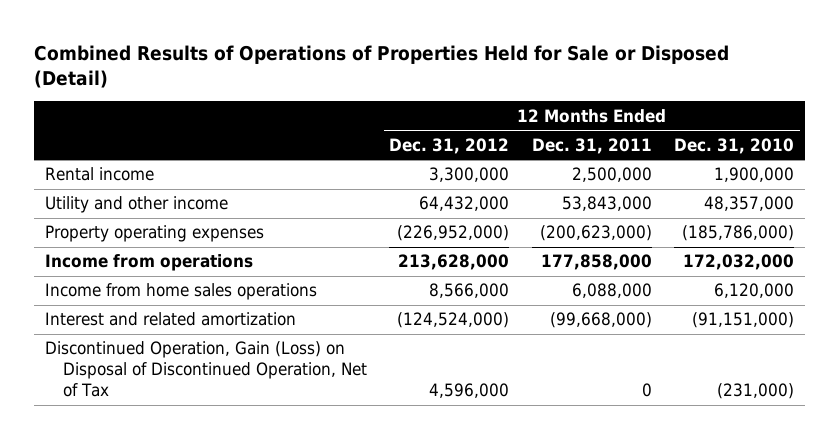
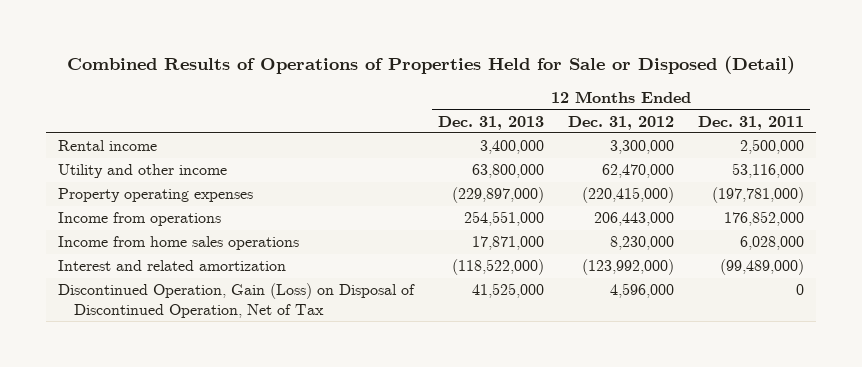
[673,137,794,154] Dec. 31, 2010 -> none
none -> [437,115,544,130] Dec. 31, 2013
[419,196,510,212] 64,432,000 -> [601,164,674,179] 62,470,000
[561,196,652,212] 53,843,000 -> [732,163,805,179] 53,116,000
[397,225,510,242] (226,952,000) -> [581,187,674,204] (220,415,000)
[539,225,652,242] (200,623,000) -> [712,187,805,204] (197,781,000)
[398,254,510,271] 213,628,000 -> [593,212,674,227] 206,443,000
[540,254,652,271] 177,858,000 -> [724,211,805,227] 176,852,000
[429,283,510,299] 8,566,000 -> [609,236,674,251] 8,230,000
[571,283,652,299] 6,088,000 -> [740,236,805,251] 6,028,000
[397,312,510,329] (124,524,000) -> [581,259,674,276] (123,992,000)
[549,312,652,329] (99,668,000) -> [720,259,805,276] (99,489,000)

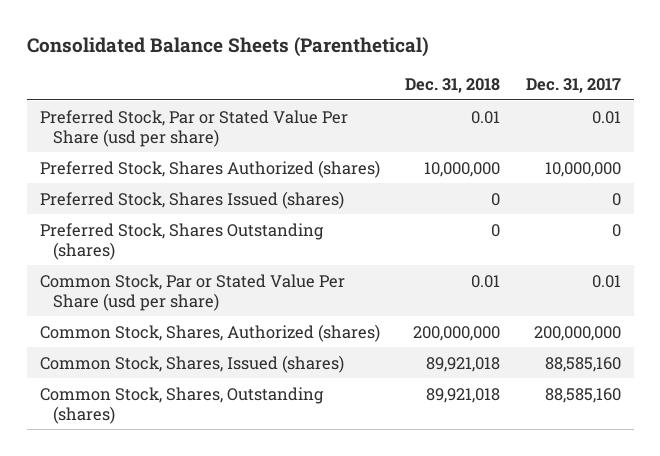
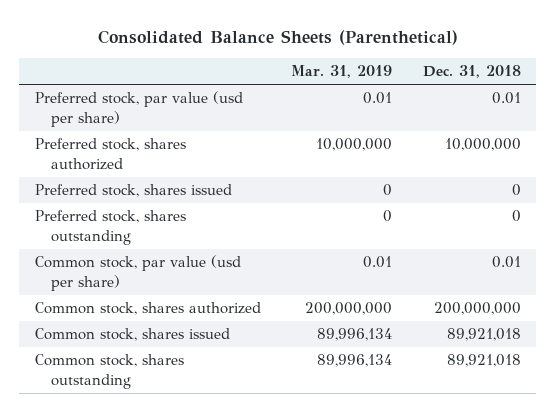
[525,78,621,94] Dec. 31, 2017 -> none
none -> [291,65,393,79] Mar. 31, 2019
[39,109,348,147] Preferred Stock, Par or Stated Value Per Share (usd per share) -> [34,91,243,127] Preferred stock, par value (usd per share)
[39,159,380,178] Preferred Stock, Shares Authorized (shares) -> [34,138,186,170] Preferred stock, shares authorized
[39,190,344,209] Preferred Stock, Shares Issued (shares) -> [34,184,232,198] Preferred stock, shares issued
[39,222,324,260] Preferred Stock, Shares Outstanding (shares) -> [34,210,186,245] Preferred stock, shares outstanding
[39,273,345,311] Common Stock, Par or Stated Value Per Share (usd per share) -> [34,255,241,291] Common stock, par value (usd per share)
[39,323,380,342] Common Stock, Shares, Authorized (shares) -> [34,302,261,316] Common stock, shares authorized
[39,354,344,373] Common Stock, Shares, Issued (shares) -> [34,328,230,342] Common stock, shares issued
[39,386,324,424] Common Stock, Shares, Outstanding (shares) -> [34,354,184,389] Common stock, shares outstanding

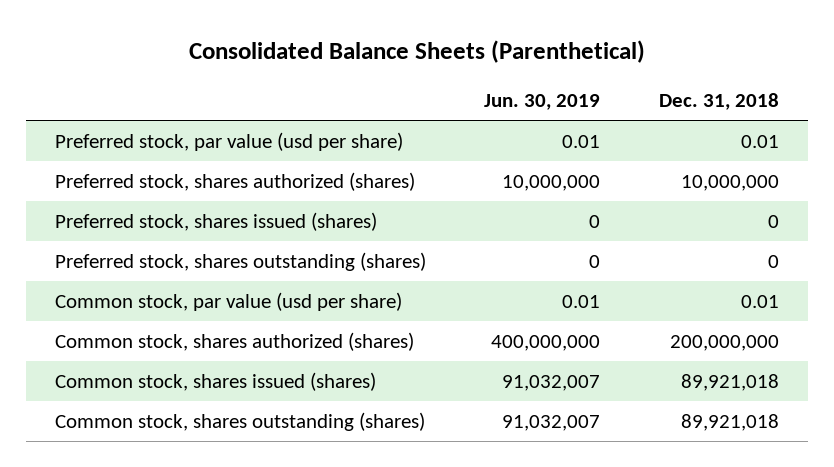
[291,65,393,79] Mar. 31, 2019 -> none
none -> [484,94,601,111] Jun. 30, 2019
[34,138,186,170] Preferred stock, shares authorized -> [55,171,416,191] Preferred stock, shares authorized (shares)
[34,184,232,198] Preferred stock, shares issued -> [55,211,378,231] Preferred stock, shares issued (shares)
[34,210,186,245] Preferred stock, shares outstanding -> [55,251,427,271] Preferred stock, shares outstanding (shares)
[34,302,261,316] Common stock, shares authorized -> [55,331,415,351] Common stock, shares authorized (shares)
[34,328,230,342] Common stock, shares issued -> [55,371,377,391] Common stock, shares issued (shares)
[34,354,184,389] Common stock, shares outstanding -> [55,411,426,431] Common stock, shares outstanding (shares)

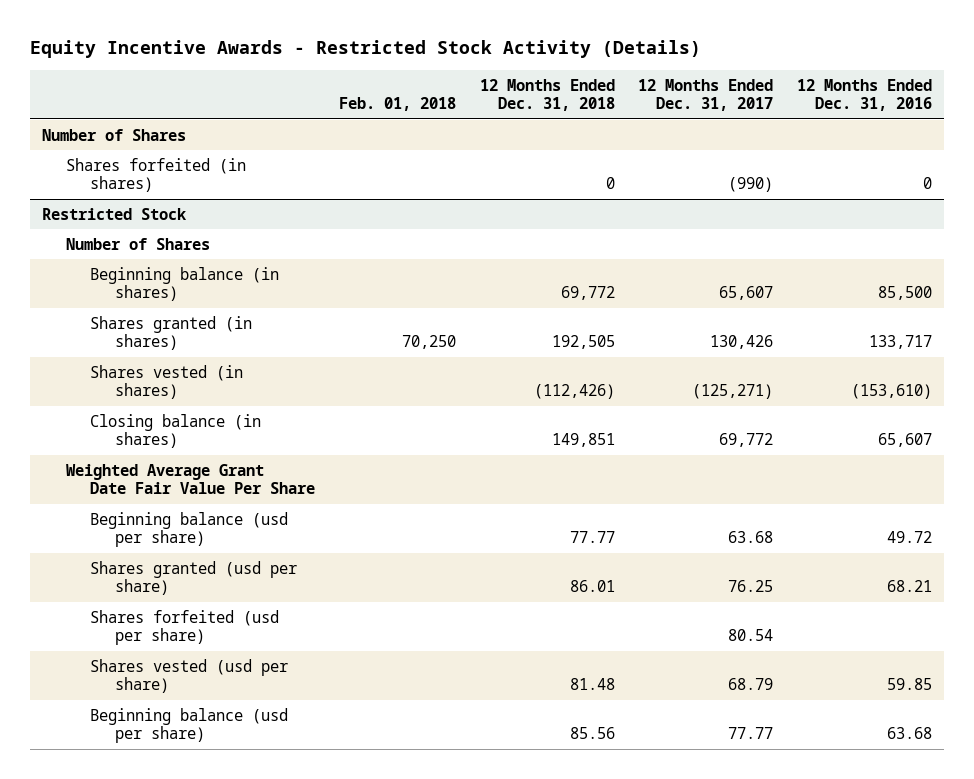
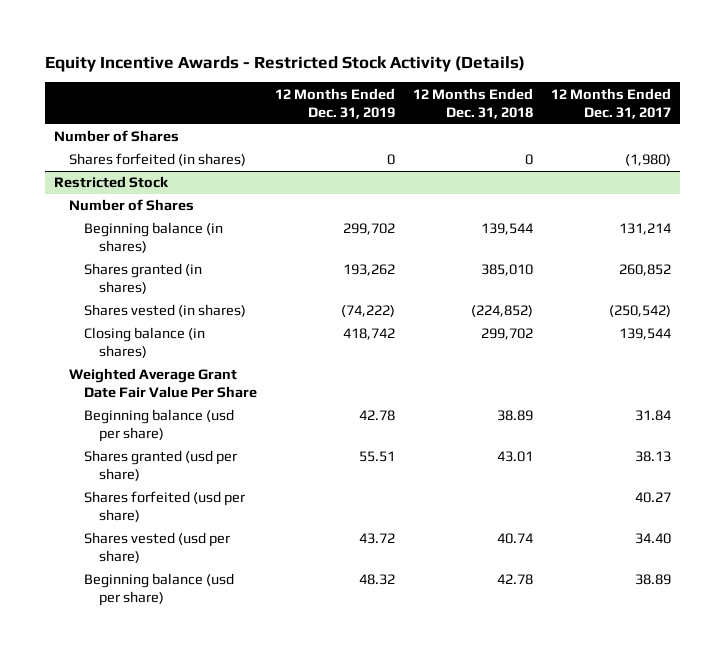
[339,97,457,112] Feb. 01, 2018 -> none
[796,78,932,112] 12 Months Ended Dec. 31, 2016 -> none
none -> [275,87,396,119] 12 Months Ended Dec. 31, 2019
[728,177,774,193] (990) -> [624,154,671,167] (1,980)
[560,286,615,301] 69,772 -> [480,223,533,236] 139,544
[719,286,774,301] 65,607 -> [618,223,671,236] 131,214
[551,335,615,350] 192,505 -> [480,264,533,277] 385,010
[710,335,774,350] 130,426 -> [618,264,671,277] 260,852
[533,384,615,400] (112,426) -> [470,305,533,318] (224,852)
[692,384,774,400] (125,271) -> [608,305,671,318] (250,542)
[551,433,615,448] 149,851 -> [480,328,533,341] 299,702
[719,433,774,448] 69,772 -> [618,328,671,341] 139,544
[569,531,615,544] 77.77 -> [496,410,533,422] 38.89
[728,531,774,544] 63.68 -> [634,410,671,422] 31.84
[569,580,615,593] 86.01 -> [496,451,533,463] 43.01
[728,580,774,593] 76.25 -> [634,451,671,463] 38.13
[728,629,774,642] 80.54 -> [634,492,671,504] 40.27
[569,678,615,691] 81.48 -> [496,533,533,545] 40.74
[728,678,774,691] 68.79 -> [634,533,671,545] 34.40
[569,727,615,740] 85.56 -> [496,574,533,586] 42.78
[728,727,774,740] 77.77 -> [634,574,671,586] 38.89

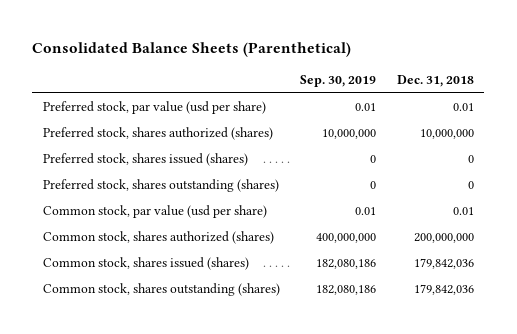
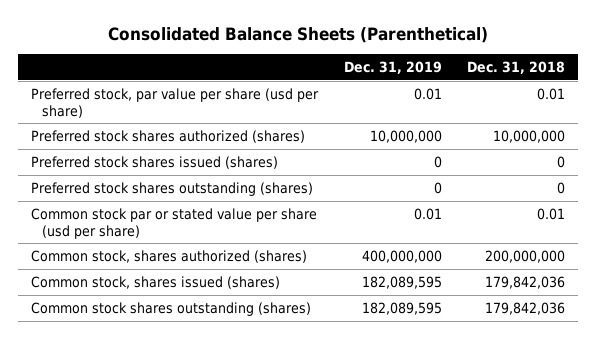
[300,75,377,88] Sep. 30, 2019 -> none
none -> [343,61,442,75] Dec. 31, 2019
[42,101,266,115] Preferred stock, par value (usd per share) -> [30,88,319,118] Preferred stock, par value per share (usd per share)
[42,127,273,141] Preferred stock, shares authorized (shares) -> [30,130,305,144] Preferred stock shares authorized (shares)
[42,153,248,167] Preferred stock, shares issued (shares) -> [30,156,278,170] Preferred stock shares issued (shares)
[42,179,279,193] Preferred stock, shares outstanding (shares) -> [30,182,313,197] Preferred stock shares outstanding (shares)
[42,205,267,219] Common stock, par value (usd per share) -> [30,208,317,239] Common stock par or stated value per share (usd per share)
[42,283,280,297] Common stock, shares outstanding (shares) -> [30,302,311,317] Common stock shares outstanding (shares)

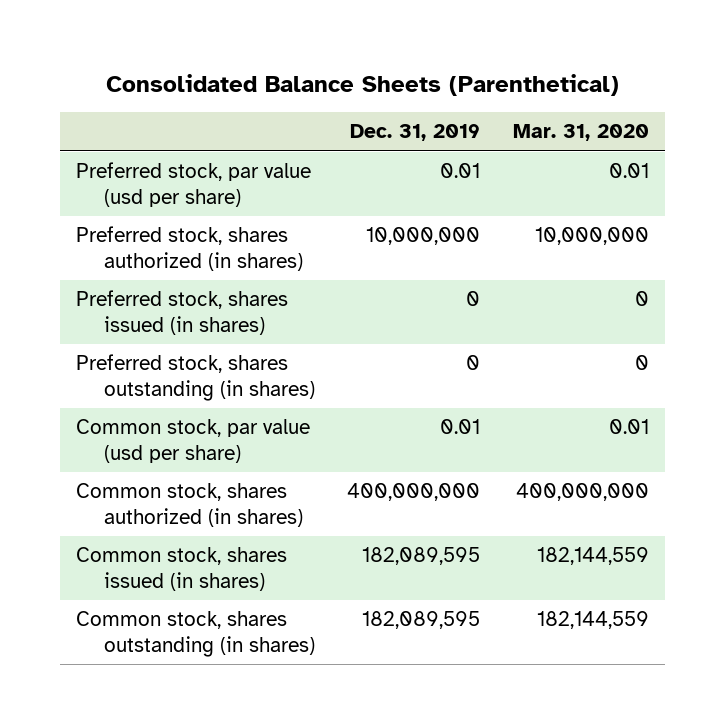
[467,61,566,75] Dec. 31, 2018 -> none
none -> [512,124,649,142] Mar. 31, 2020
[30,88,319,118] Preferred stock, par value per share (usd per share) -> [76,162,312,207] Preferred stock, par value (usd per share)
[30,130,305,144] Preferred stock shares authorized (shares) -> [76,226,304,271] Preferred stock, shares authorized (in shares)
[30,156,278,170] Preferred stock shares issued (shares) -> [76,290,289,335] Preferred stock, shares issued (in shares)
[30,182,313,197] Preferred stock shares outstanding (shares) -> [76,354,316,401] Preferred stock, shares outstanding (in shares)
[30,208,317,239] Common stock par or stated value per share (usd per share) -> [76,419,311,463] Common stock, par value (usd per share)
[30,250,307,264] Common stock, shares authorized (shares) -> [76,483,304,527] Common stock, shares authorized (in shares)
[30,276,280,290] Common stock, shares issued (shares) -> [76,547,288,591] Common stock, shares issued (in shares)
[30,302,311,317] Common stock shares outstanding (shares) -> [76,611,316,657] Common stock, shares outstanding (in shares)

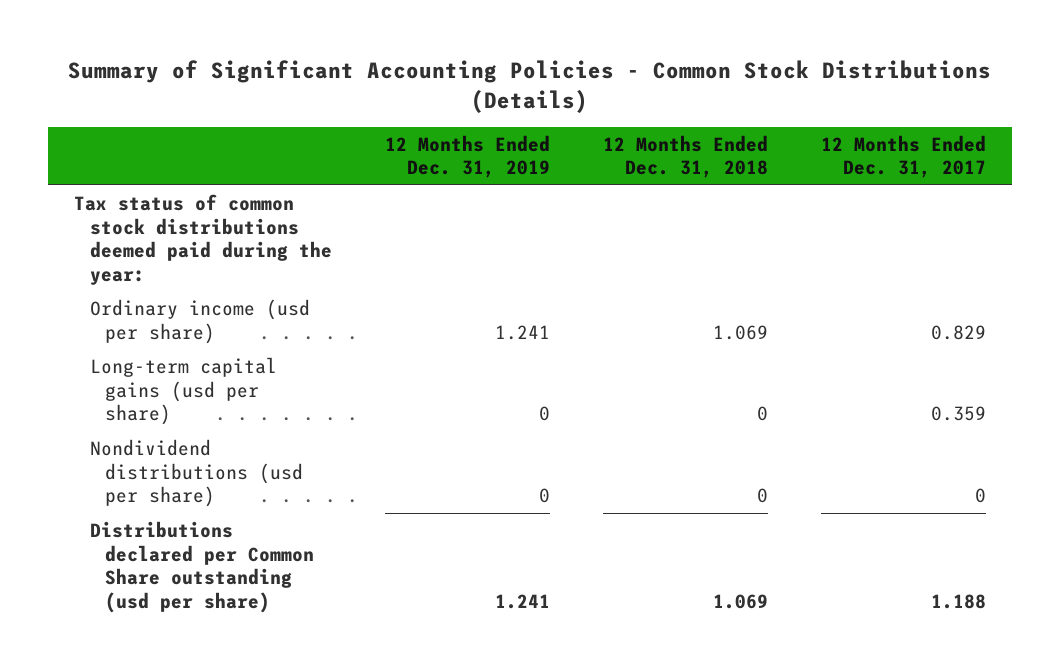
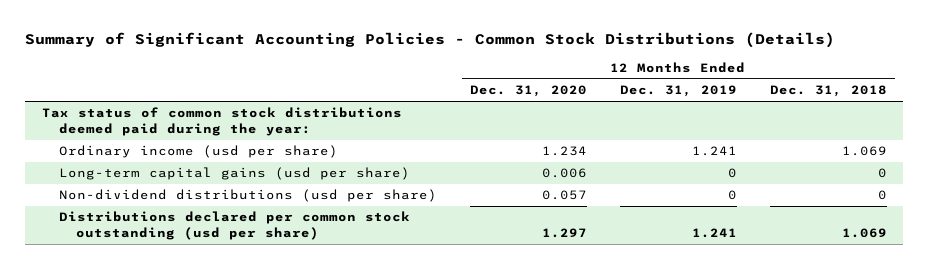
[820,134,986,179] 12 Months Ended Dec. 31, 2017 -> none
none -> [469,85,587,98] Dec. 31, 2020
[89,438,304,508] Nondividend distributions (usd per share) -> [58,189,437,203] Non-dividend distributions (usd per share)
[89,520,315,614] Distributions declared per Common Share outstanding (usd per share) -> [58,211,410,241] Distributions declared per common stock outstanding (usd per share)

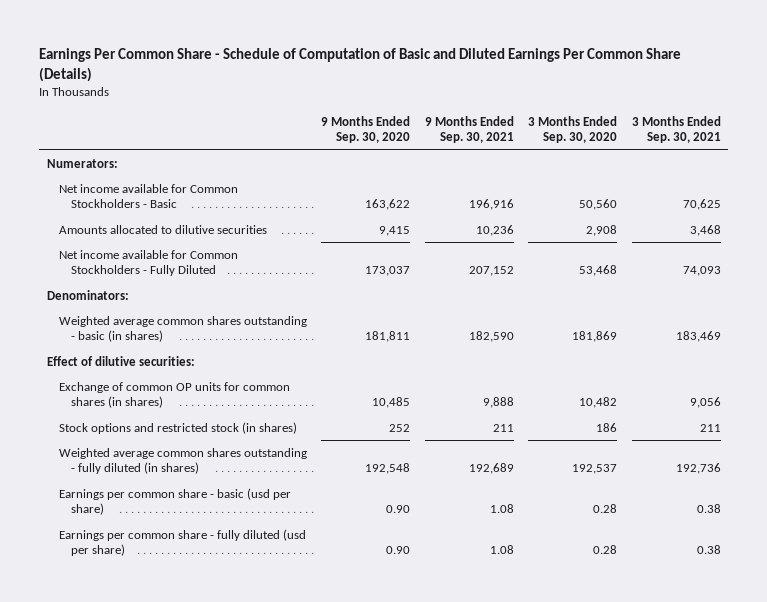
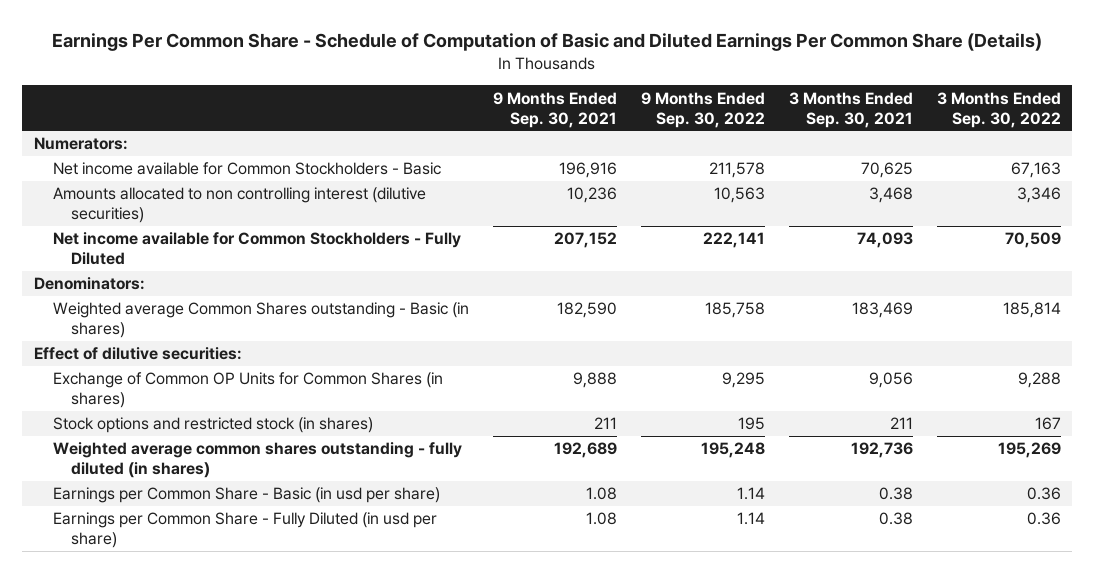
[321,115,411,144] 9 Months Ended Sep. 30, 2020 -> none
[528,115,618,144] 3 Months Ended Sep. 30, 2020 -> none
none -> [640,91,765,128] 9 Months Ended Sep. 30, 2022
none -> [936,91,1061,128] 3 Months Ended Sep. 30, 2022
[58,224,267,234] Amounts allocated to dilutive securities -> [52,187,426,224] Amounts allocated to non controlling interest (dilutive securities)
[58,315,307,343] Weighted average common shares outstanding - basic (in shares) -> [52,302,469,339] Weighted average Common Shares outstanding - Basic (in shares)
[58,381,290,409] Exchange of common OP units for common shares (in shares) -> [52,372,443,409] Exchange of Common OP Units for Common Shares (in shares)
[58,487,291,516] Earnings per common share - basic (usd per share) -> [52,487,440,504] Earnings per Common Share - Basic (in usd per share)
[58,528,306,557] Earnings per common share - fully diluted (usd per share) -> [52,512,437,549] Earnings per Common Share - Fully Diluted (in usd per share)

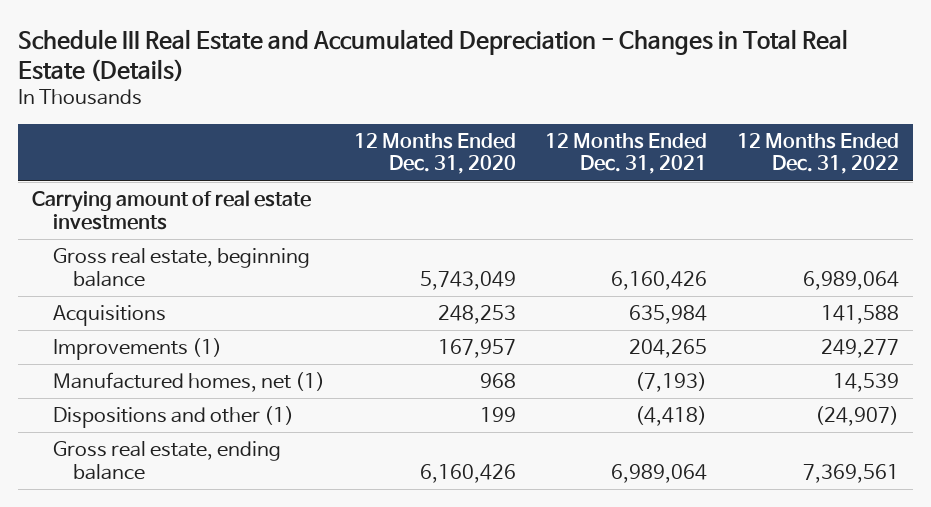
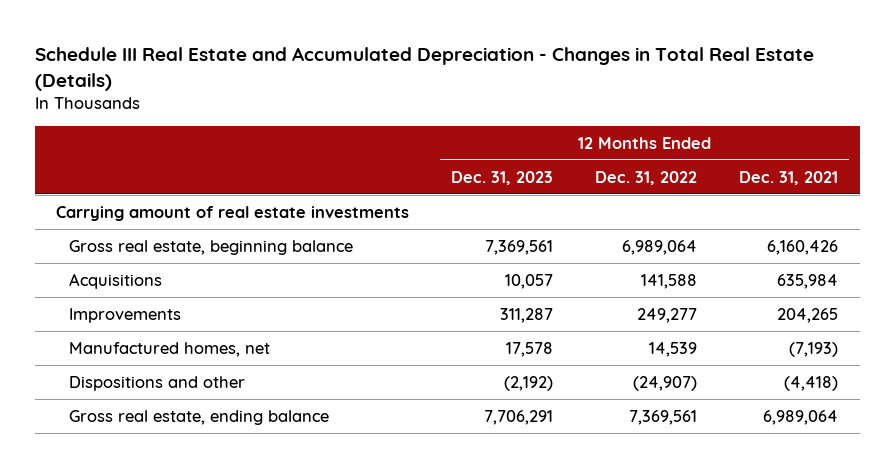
[354,132,517,175] 12 Months Ended Dec. 31, 2020 -> none
none -> [451,170,554,185] Dec. 31, 2023
[52,338,222,361] Improvements (1) -> [68,307,181,323] Improvements
[52,372,325,393] Manufactured homes, net (1) -> [68,341,270,357] Manufactured homes, net
[52,406,294,429] Dispositions and other (1) -> [68,375,245,391] Dispositions and other

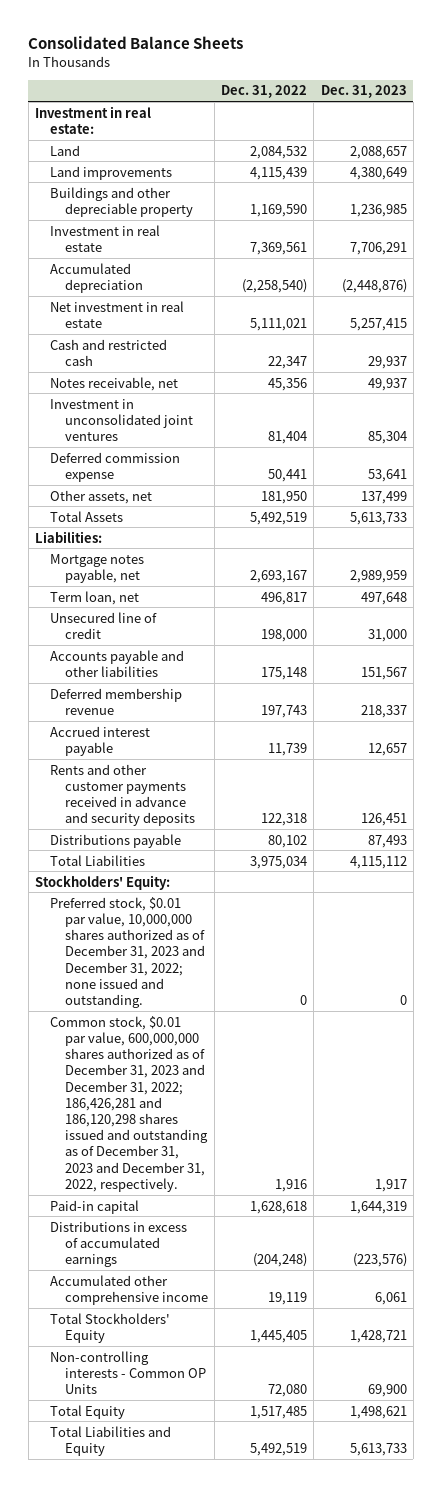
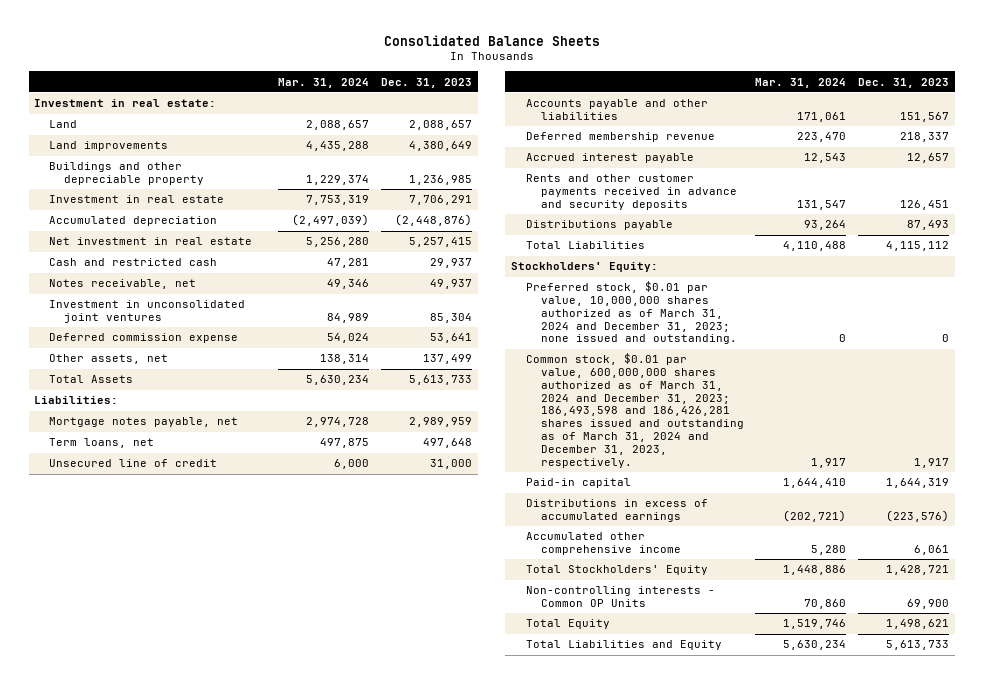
[221,85,308,99] Dec. 31, 2022 -> none
none -> [278,77,370,88] Mar. 31, 2024
[50,590,140,605] Term loan, net -> [49,438,155,449] Term loans, net
[50,896,206,1008] Preferred stock, $0.01 par value, 10,000,000 shares authorized as of December 31, 2023 and December 31, 2022; none issued and outstanding. -> [525,281,737,345] Preferred stock, $0.01 par value, 10,000,000 shares authorized as of March 31, 2024 and December 31, 2023; none issued and outstanding.
[50,1015,209,1192] Common stock, $0.01 par value, 600,000,000 shares authorized as of December 31, 2023 and December 31, 2022; 186,426,281 and 186,120,298 shares issued and outstanding as of December 31, 2023 and December 31, 2022, respectively. -> [525,353,744,468] Common stock, $0.01 par value, 600,000,000 shares authorized as of March 31, 2024 and December 31, 2023; 186,493,598 and 186,426,281 shares issued and outstanding as of March 31, 2024 and December 31, 2023, respectively.

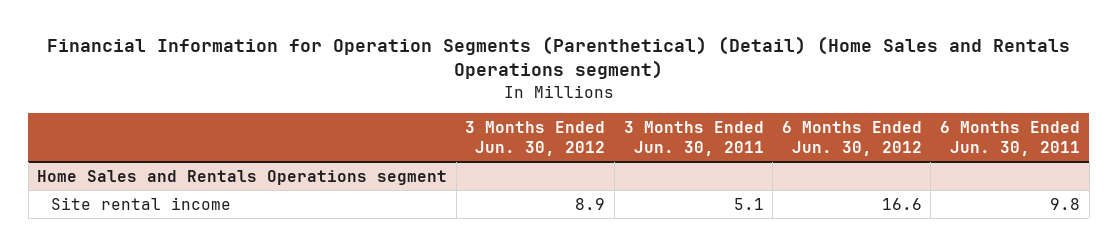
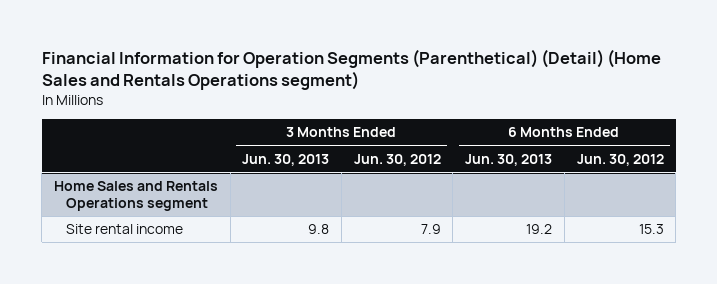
[623,121,764,156] 3 Months Ended Jun. 30, 2011 -> none
[940,121,1081,156] 6 Months Ended Jun. 30, 2011 -> none
none -> [242,153,330,166] Jun. 30, 2013
none -> [465,153,553,166] Jun. 30, 2013
[575,197,606,210] 8.9 -> [420,224,441,235] 7.9
[881,197,922,210] 16.6 -> [638,224,664,235] 15.3

